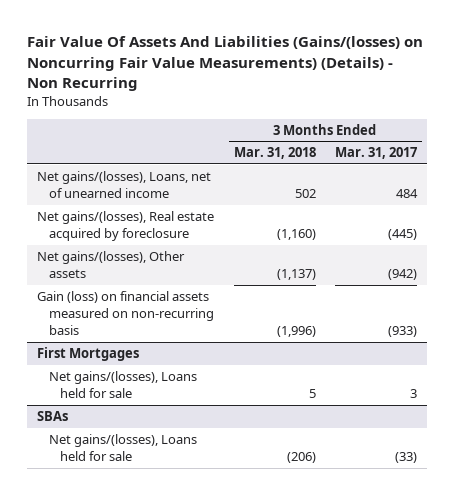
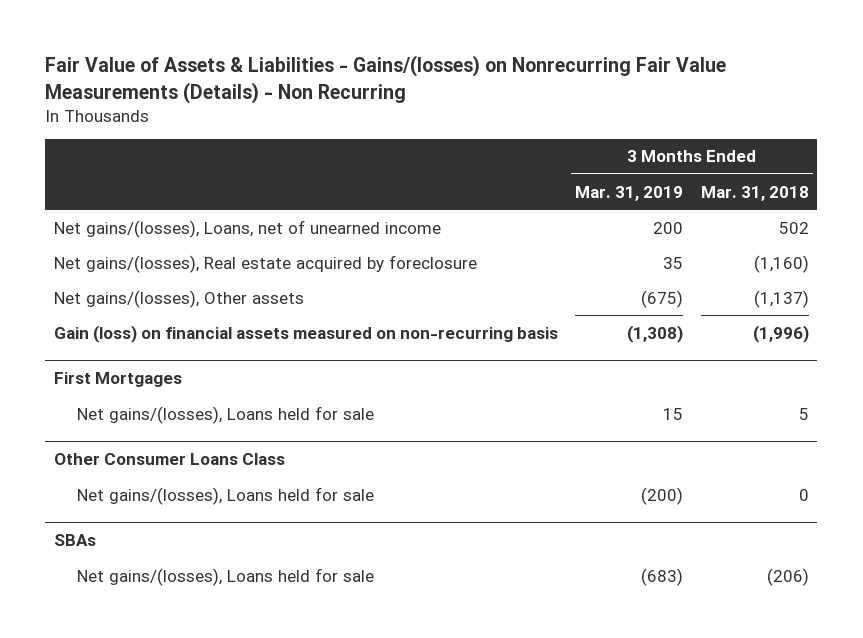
[26,36,423,91] Fair Value Of Assets And Liabilities (Gains/(losses) on Noncurring Fair Value Measurements) (Details) - Non Recurring -> [45,55,727,104] Fair Value of Assets & Liabilities - Gains/(losses) on Nonrecurring Fair Value Measurements (Details) - Non Recurring
[335,147,418,160] Mar. 31, 2017 -> none
none -> [575,185,684,201] Mar. 31, 2019
none -> [54,453,286,466] Other Consumer Loans Class
none -> [77,486,375,505] Net gains/(losses), Loans held for sale

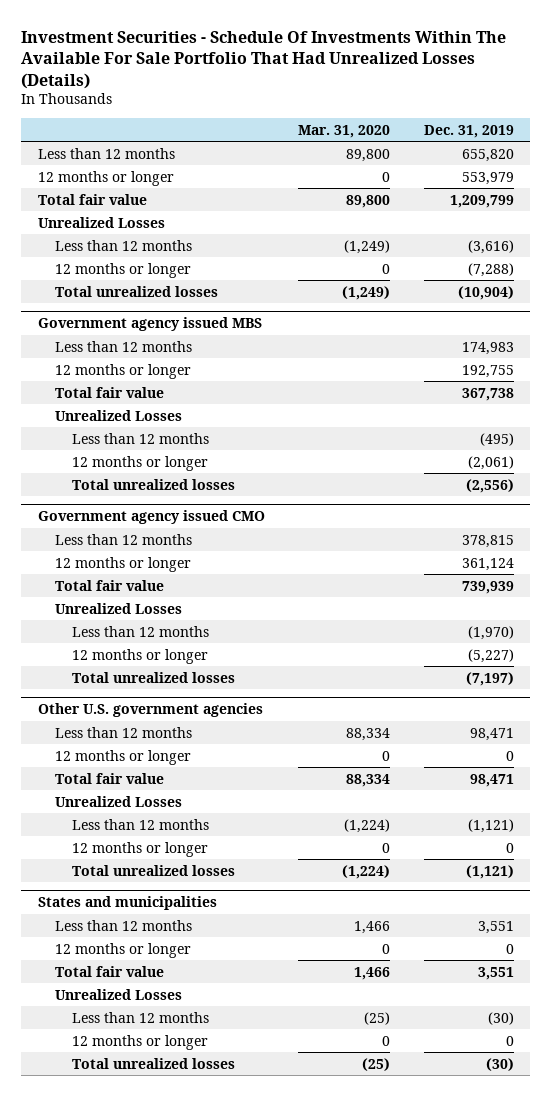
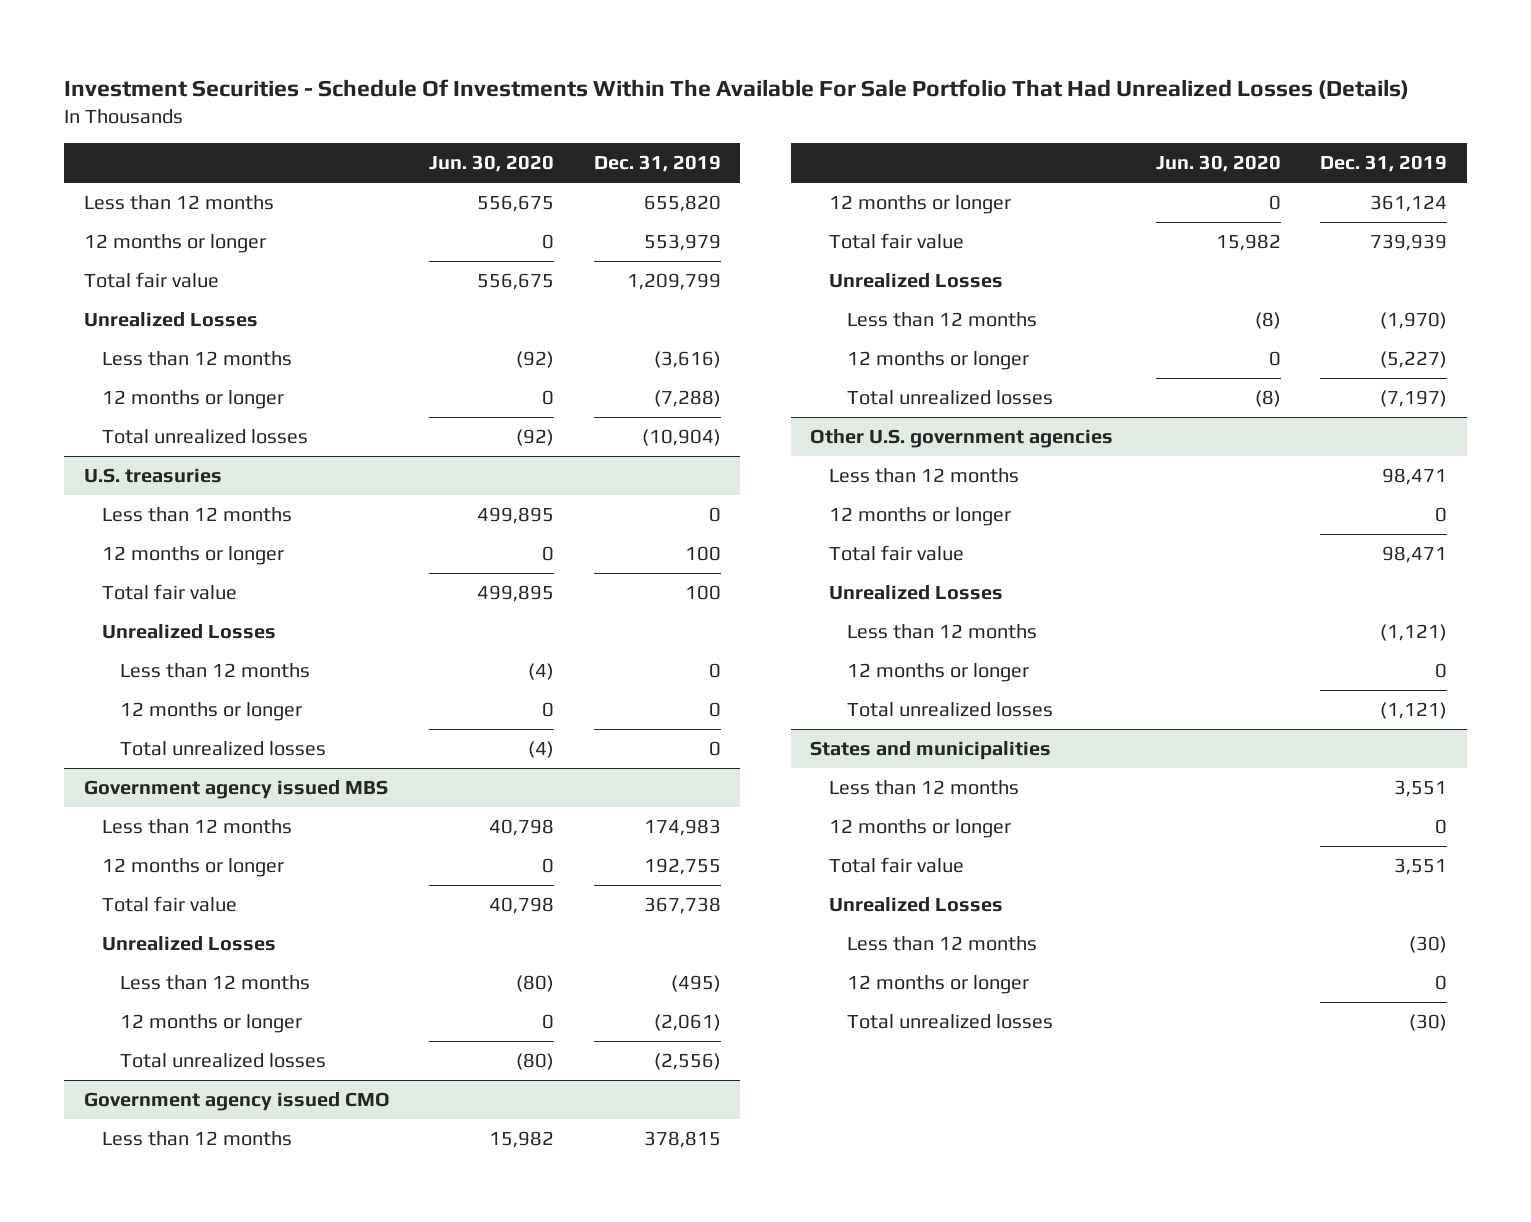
[298,124,391,138] Mar. 31, 2020 -> none
none -> [429,155,555,173] Jun. 30, 2020
none -> [84,468,223,484] U.S. treasuries
none -> [102,507,293,523] Less than 12 months
none -> [102,546,285,566] 12 months or longer
none -> [102,584,238,601] Total fair value
none -> [102,624,277,640] Unrealized Losses
none -> [120,663,311,679] Less than 12 months
none -> [120,702,303,722] 12 months or longer
none -> [120,741,327,757] Total unrealized losses

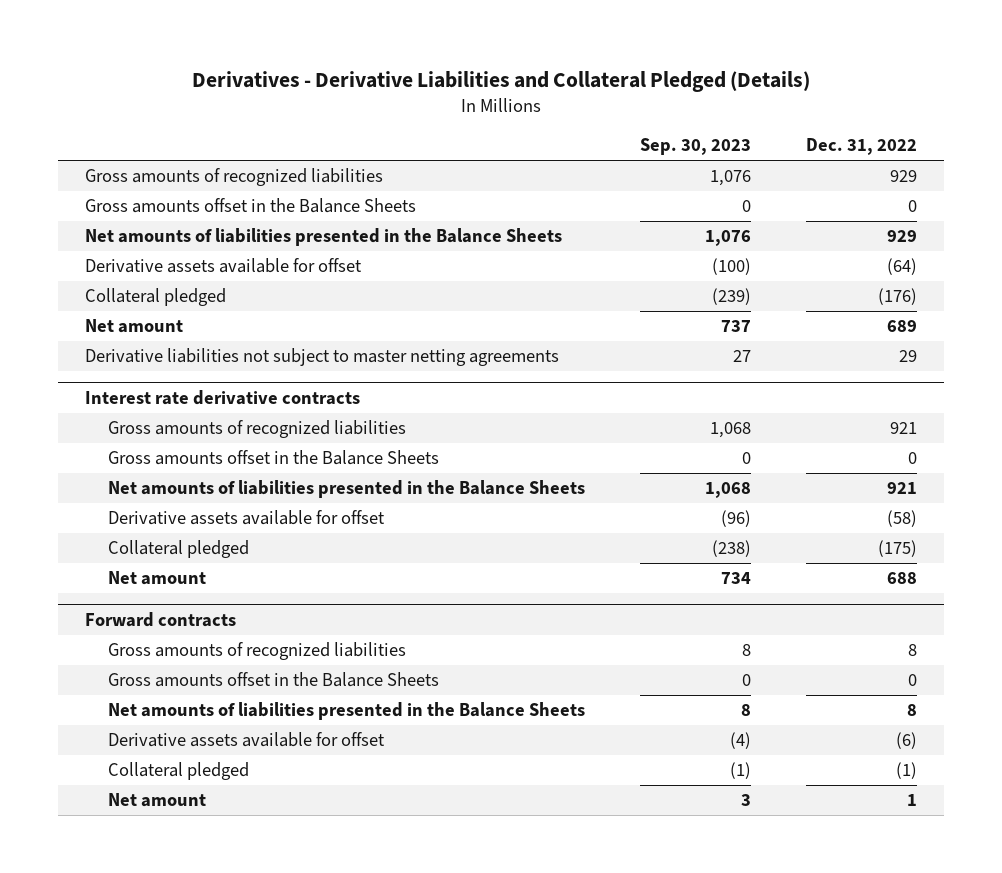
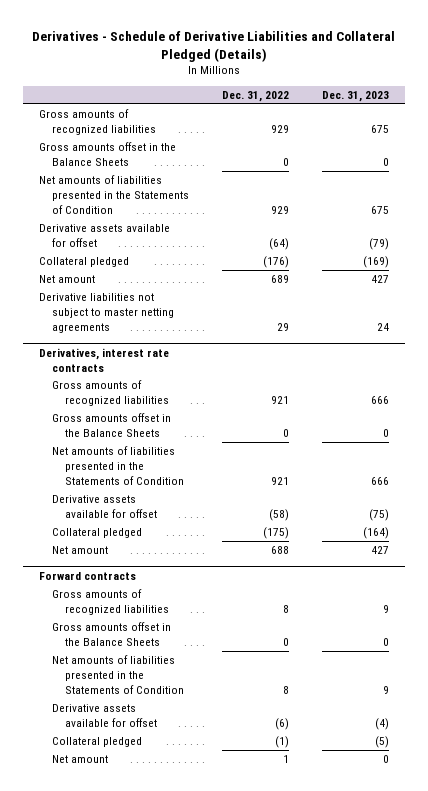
[192,70,811,92] Derivatives - Derivative Liabilities and Collateral Pledged (Details) -> [31,30,395,62] Derivatives - Schedule of Derivative Liabilities and Collateral Pledged (Details)
[639,138,751,156] Sep. 30, 2023 -> none
none -> [321,90,389,102] Dec. 31, 2023
[85,228,563,247] Net amounts of liabilities presented in the Balance Sheets -> [39,175,189,214] Net amounts of liabilities presented in the Statements of Condition
[85,390,361,406] Interest rate derivative contracts -> [39,347,170,372] Derivatives, interest rate contracts
[107,480,585,499] Net amounts of liabilities presented in the Balance Sheets -> [51,446,184,485] Net amounts of liabilities presented in the Statements of Condition
[107,702,585,721] Net amounts of liabilities presented in the Balance Sheets -> [51,655,184,694] Net amounts of liabilities presented in the Statements of Condition

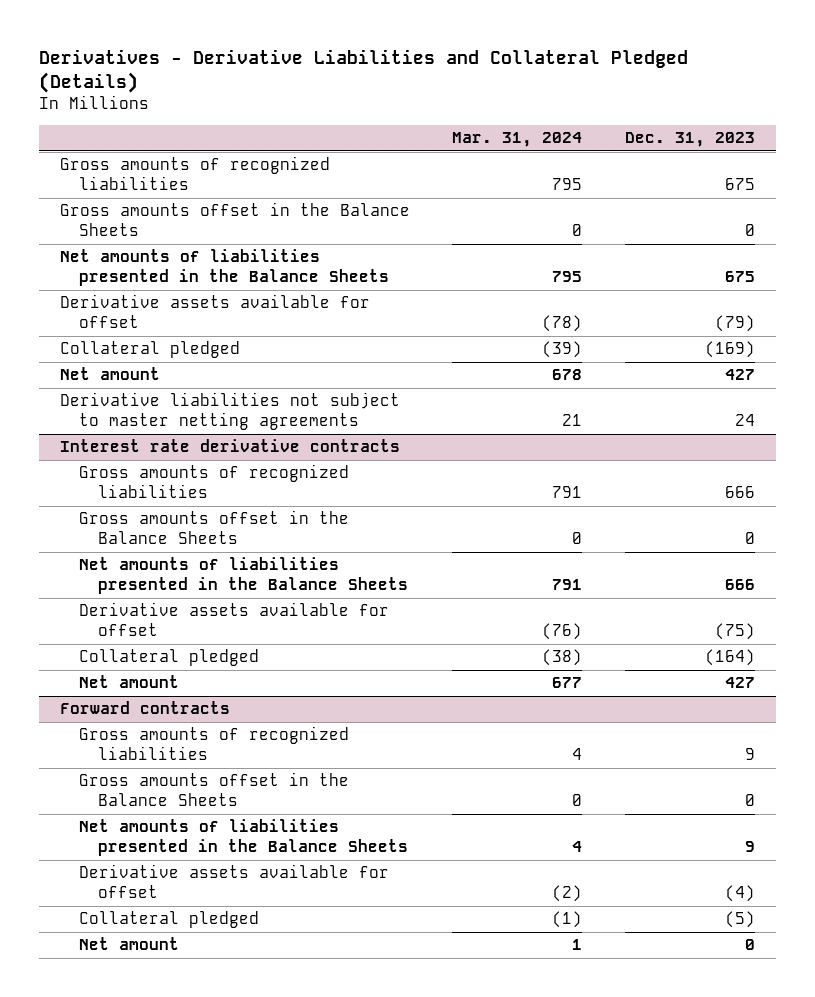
[31,30,395,62] Derivatives - Schedule of Derivative Liabilities and Collateral Pledged (Details) -> [39,48,689,94] Derivatives - Derivative Liabilities and Collateral Pledged (Details)
[221,90,289,102] Dec. 31, 2022 -> none
none -> [452,132,583,148] Mar. 31, 2024
[39,175,189,214] Net amounts of liabilities presented in the Statements of Condition -> [60,249,389,287] Net amounts of liabilities presented in the Balance Sheets
[39,347,170,372] Derivatives, interest rate contracts -> [60,439,401,453] Interest rate derivative contracts
[51,446,184,485] Net amounts of liabilities presented in the Statements of Condition -> [78,557,408,595] Net amounts of liabilities presented in the Balance Sheets
[51,655,184,694] Net amounts of liabilities presented in the Statements of Condition -> [78,819,408,857] Net amounts of liabilities presented in the Balance Sheets

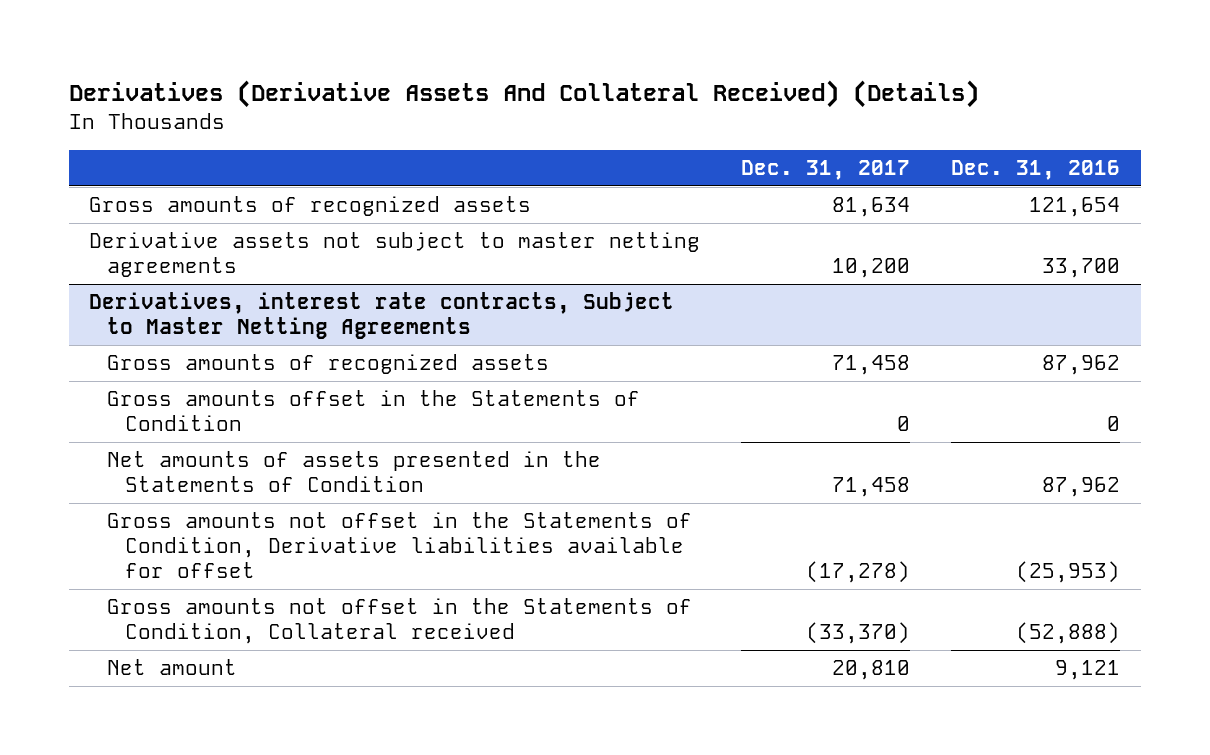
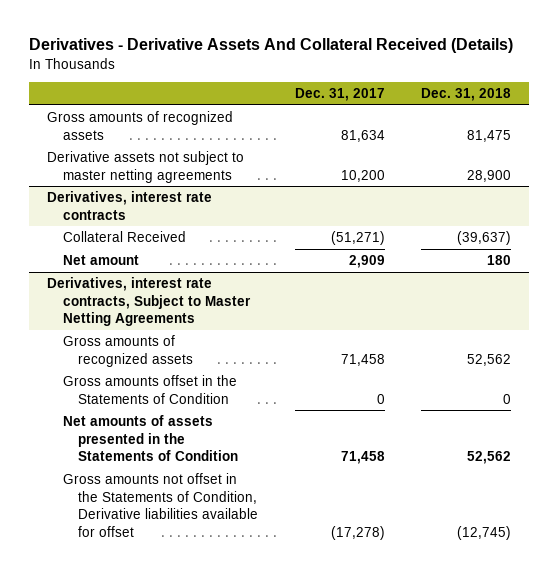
[68,79,979,108] Derivatives (Derivative Assets And Collateral Received) (Details) -> [28,38,513,54] Derivatives - Derivative Assets And Collateral Received (Details)
[951,159,1121,180] Dec. 31, 2016 -> none
none -> [420,88,511,102] Dec. 31, 2018
none -> [46,191,212,220] Derivatives, interest rate contracts
none -> [62,231,186,243] Collateral Received
none -> [62,255,139,266] Net amount
[107,598,693,645] Gross amounts not offset in the Statements of Condition, Collateral received -> none
[107,659,238,676] Net amount -> none

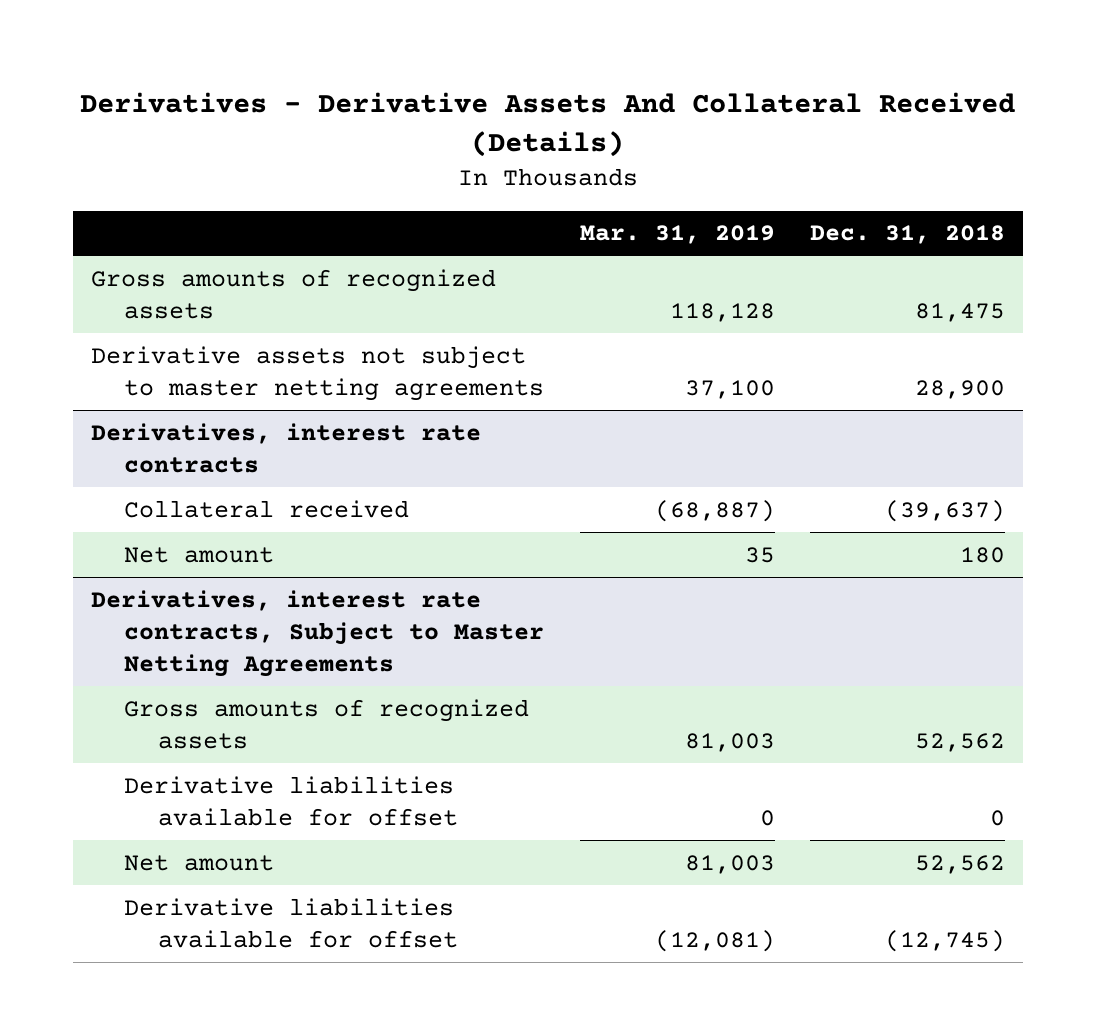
[294,88,385,102] Dec. 31, 2017 -> none
none -> [579,225,775,245] Mar. 31, 2019
[62,231,186,243] Collateral Received -> [124,499,410,518] Collateral received
[62,375,237,404] Gross amounts offset in the Statements of Condition -> [124,775,458,826] Derivative liabilities available for offset
[62,415,239,462] Net amounts of assets presented in the Statements of Condition -> [124,854,275,871] Net amount
[62,473,259,537] Gross amounts not offset in the Statements of Condition, Derivative liabilities available for offset -> [124,897,458,948] Derivative liabilities available for offset

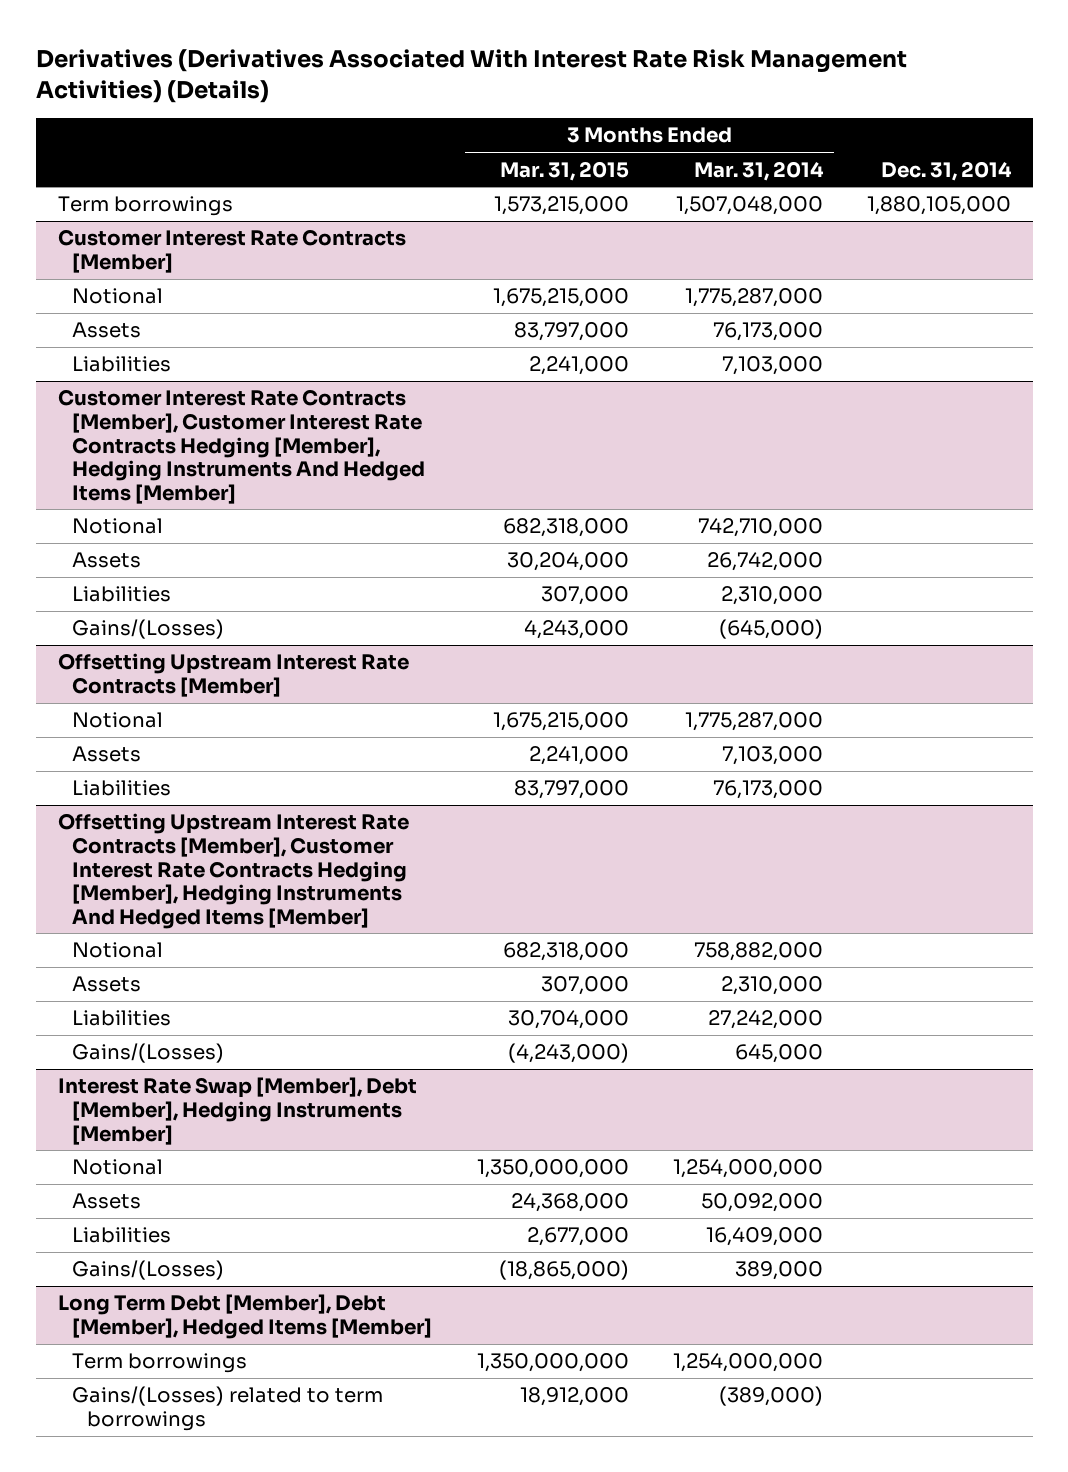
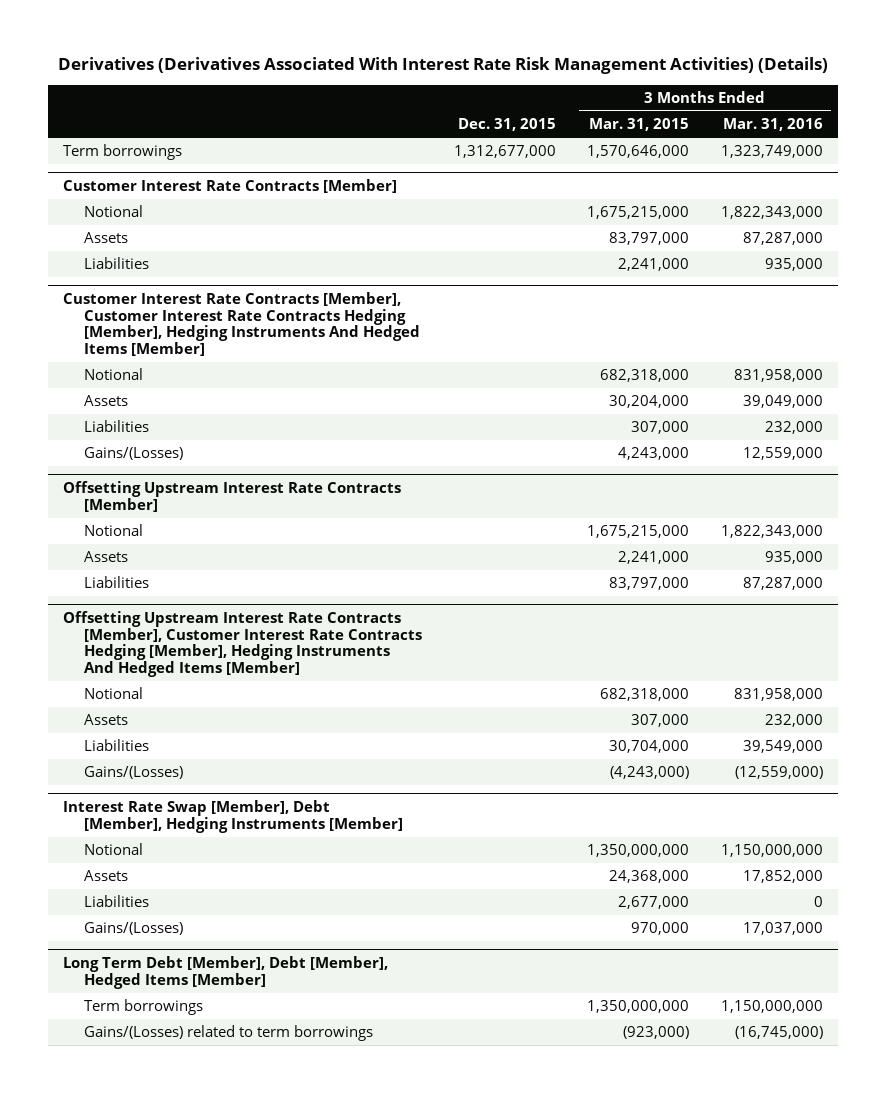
[693,160,824,181] Mar. 31, 2014 -> none
[880,160,1012,181] Dec. 31, 2014 -> none
none -> [457,118,556,132] Dec. 31, 2015
none -> [722,118,823,132] Mar. 31, 2016
[493,196,629,216] 1,573,215,000 -> [587,145,690,159] 1,570,646,000
[498,1260,629,1281] (18,865,000) -> [631,922,690,936] 970,000
[519,1387,629,1407] 18,912,000 -> [623,1026,690,1040] (923,000)

